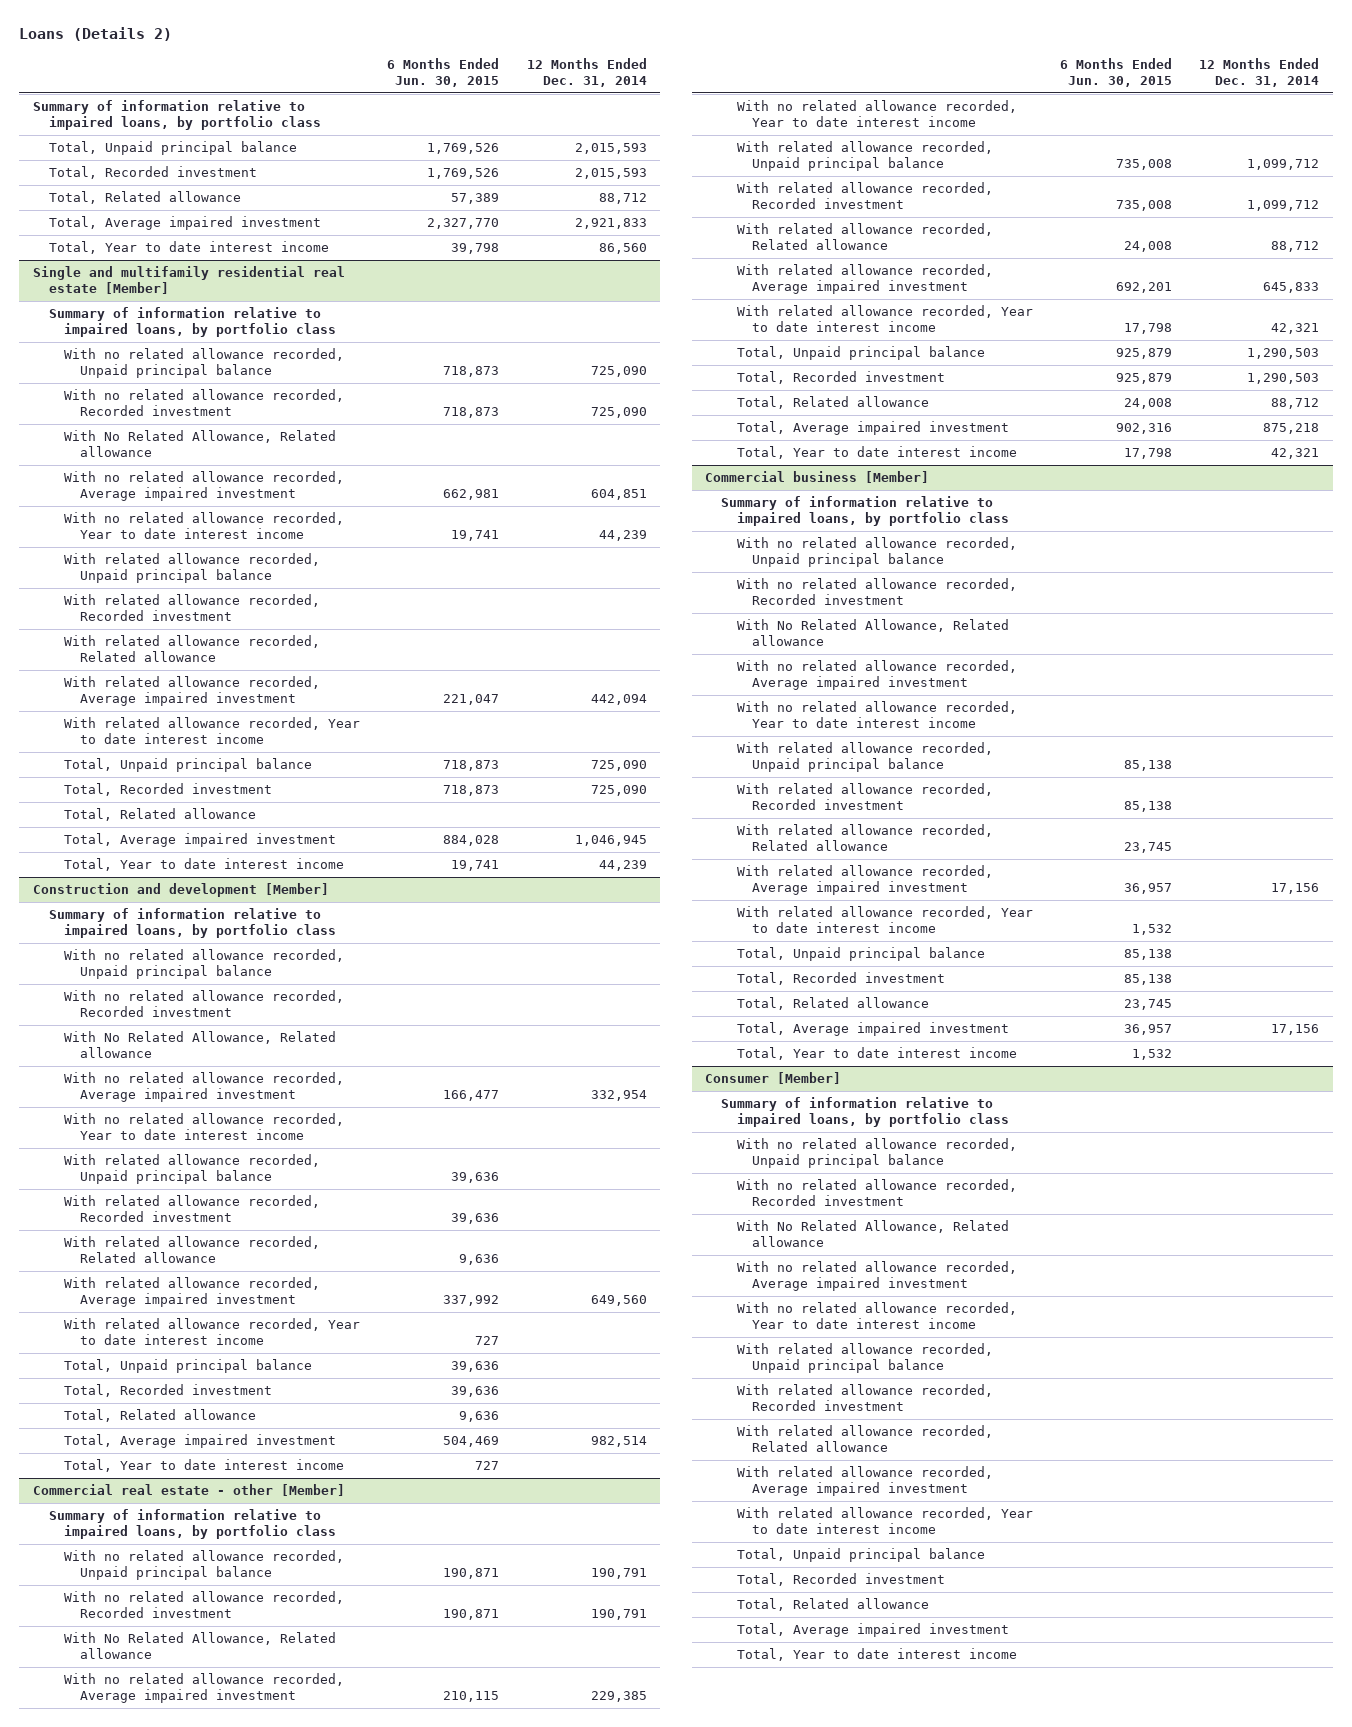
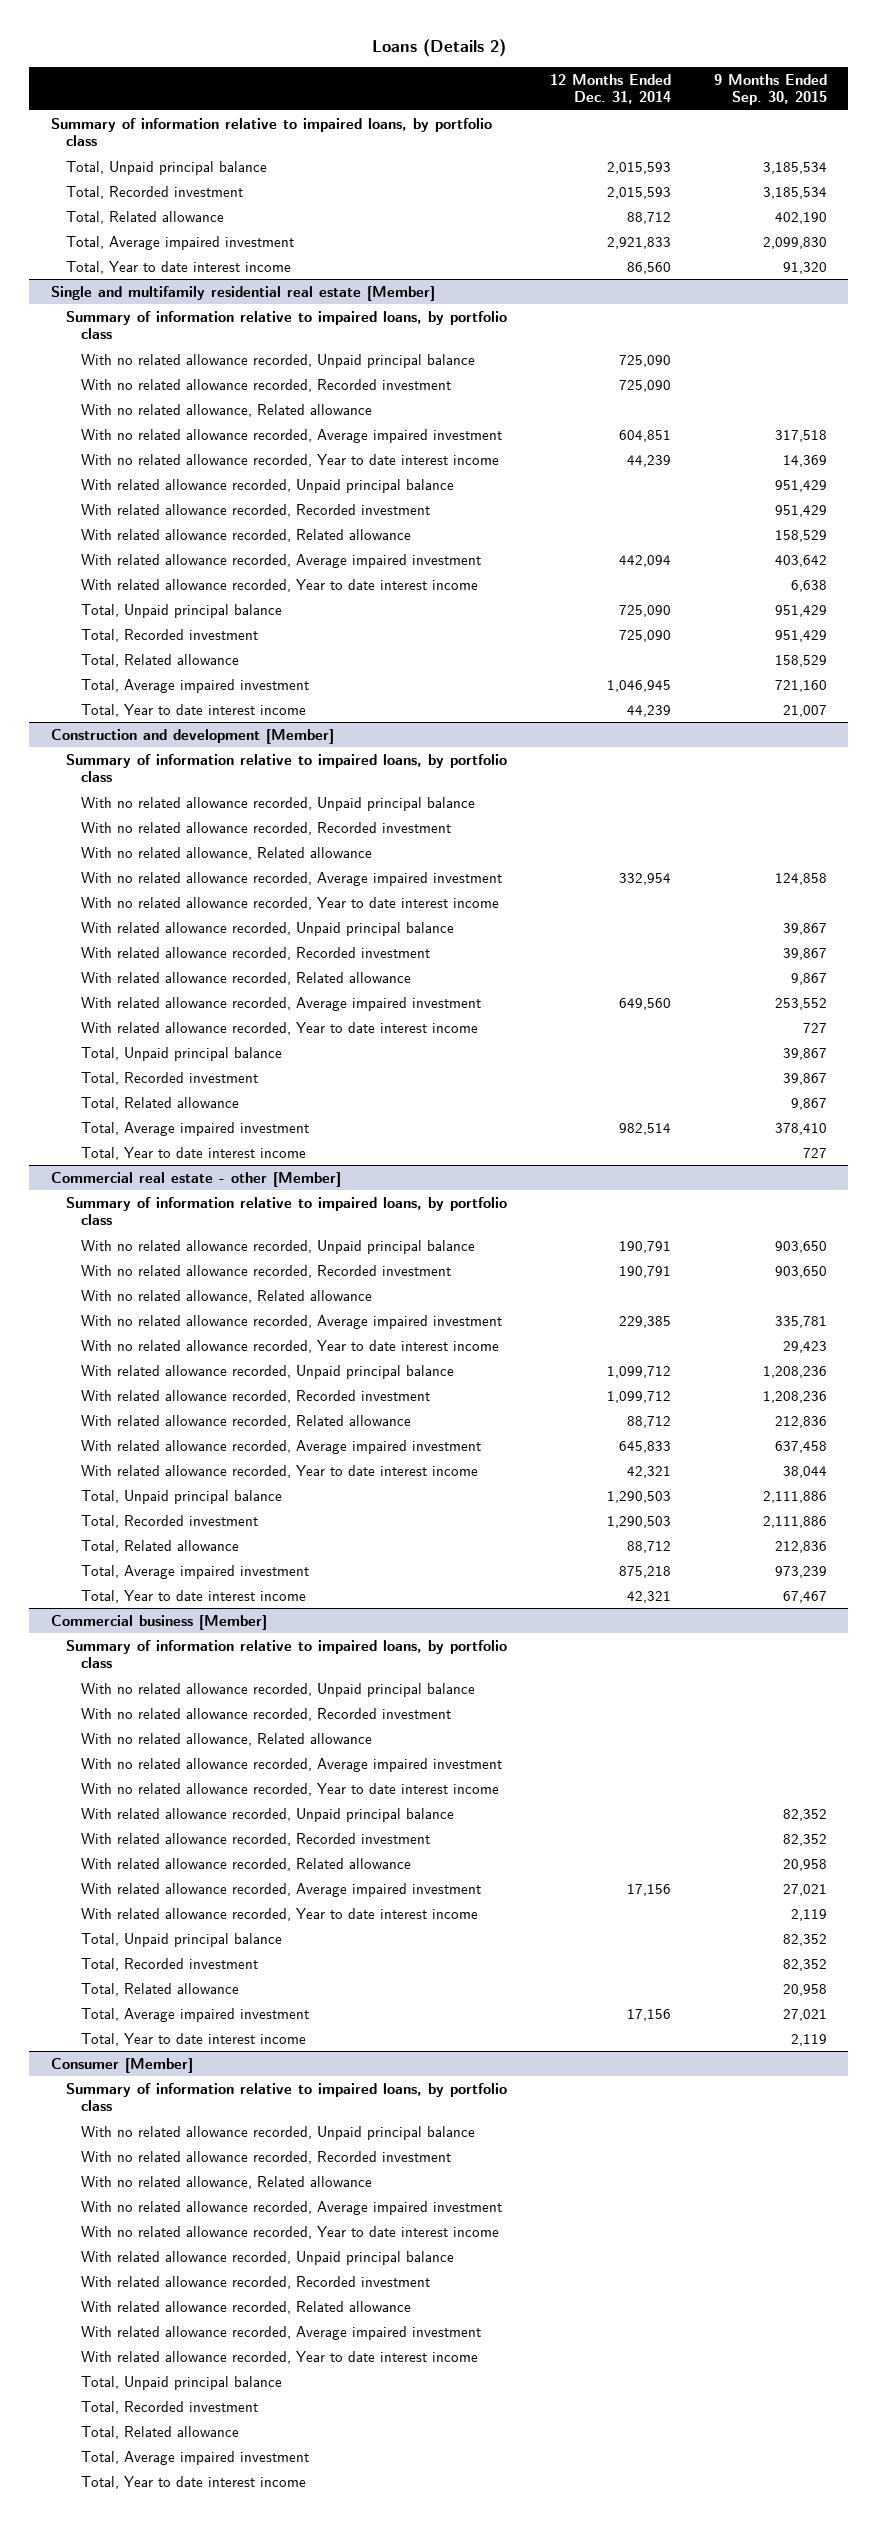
[387,57,500,87] 6 Months Ended Jun. 30, 2015 -> none
none -> [713,73,827,106] 9 Months Ended Sep. 30, 2015
[64,430,337,458] With No Related Allowance, Related allowance -> [81,403,373,417] With no related allowance, Related allowance
[64,1031,337,1059] With No Related Allowance, Related allowance -> [81,846,373,860] With no related allowance, Related allowance
[64,1632,337,1660] With No Related Allowance, Related allowance -> [81,1289,373,1303] With no related allowance, Related allowance
[736,619,1009,647] With No Related Allowance, Related allowance -> [81,1732,373,1746] With no related allowance, Related allowance
[736,1220,1009,1248] With No Related Allowance, Related allowance -> [81,2175,373,2189] With no related allowance, Related allowance

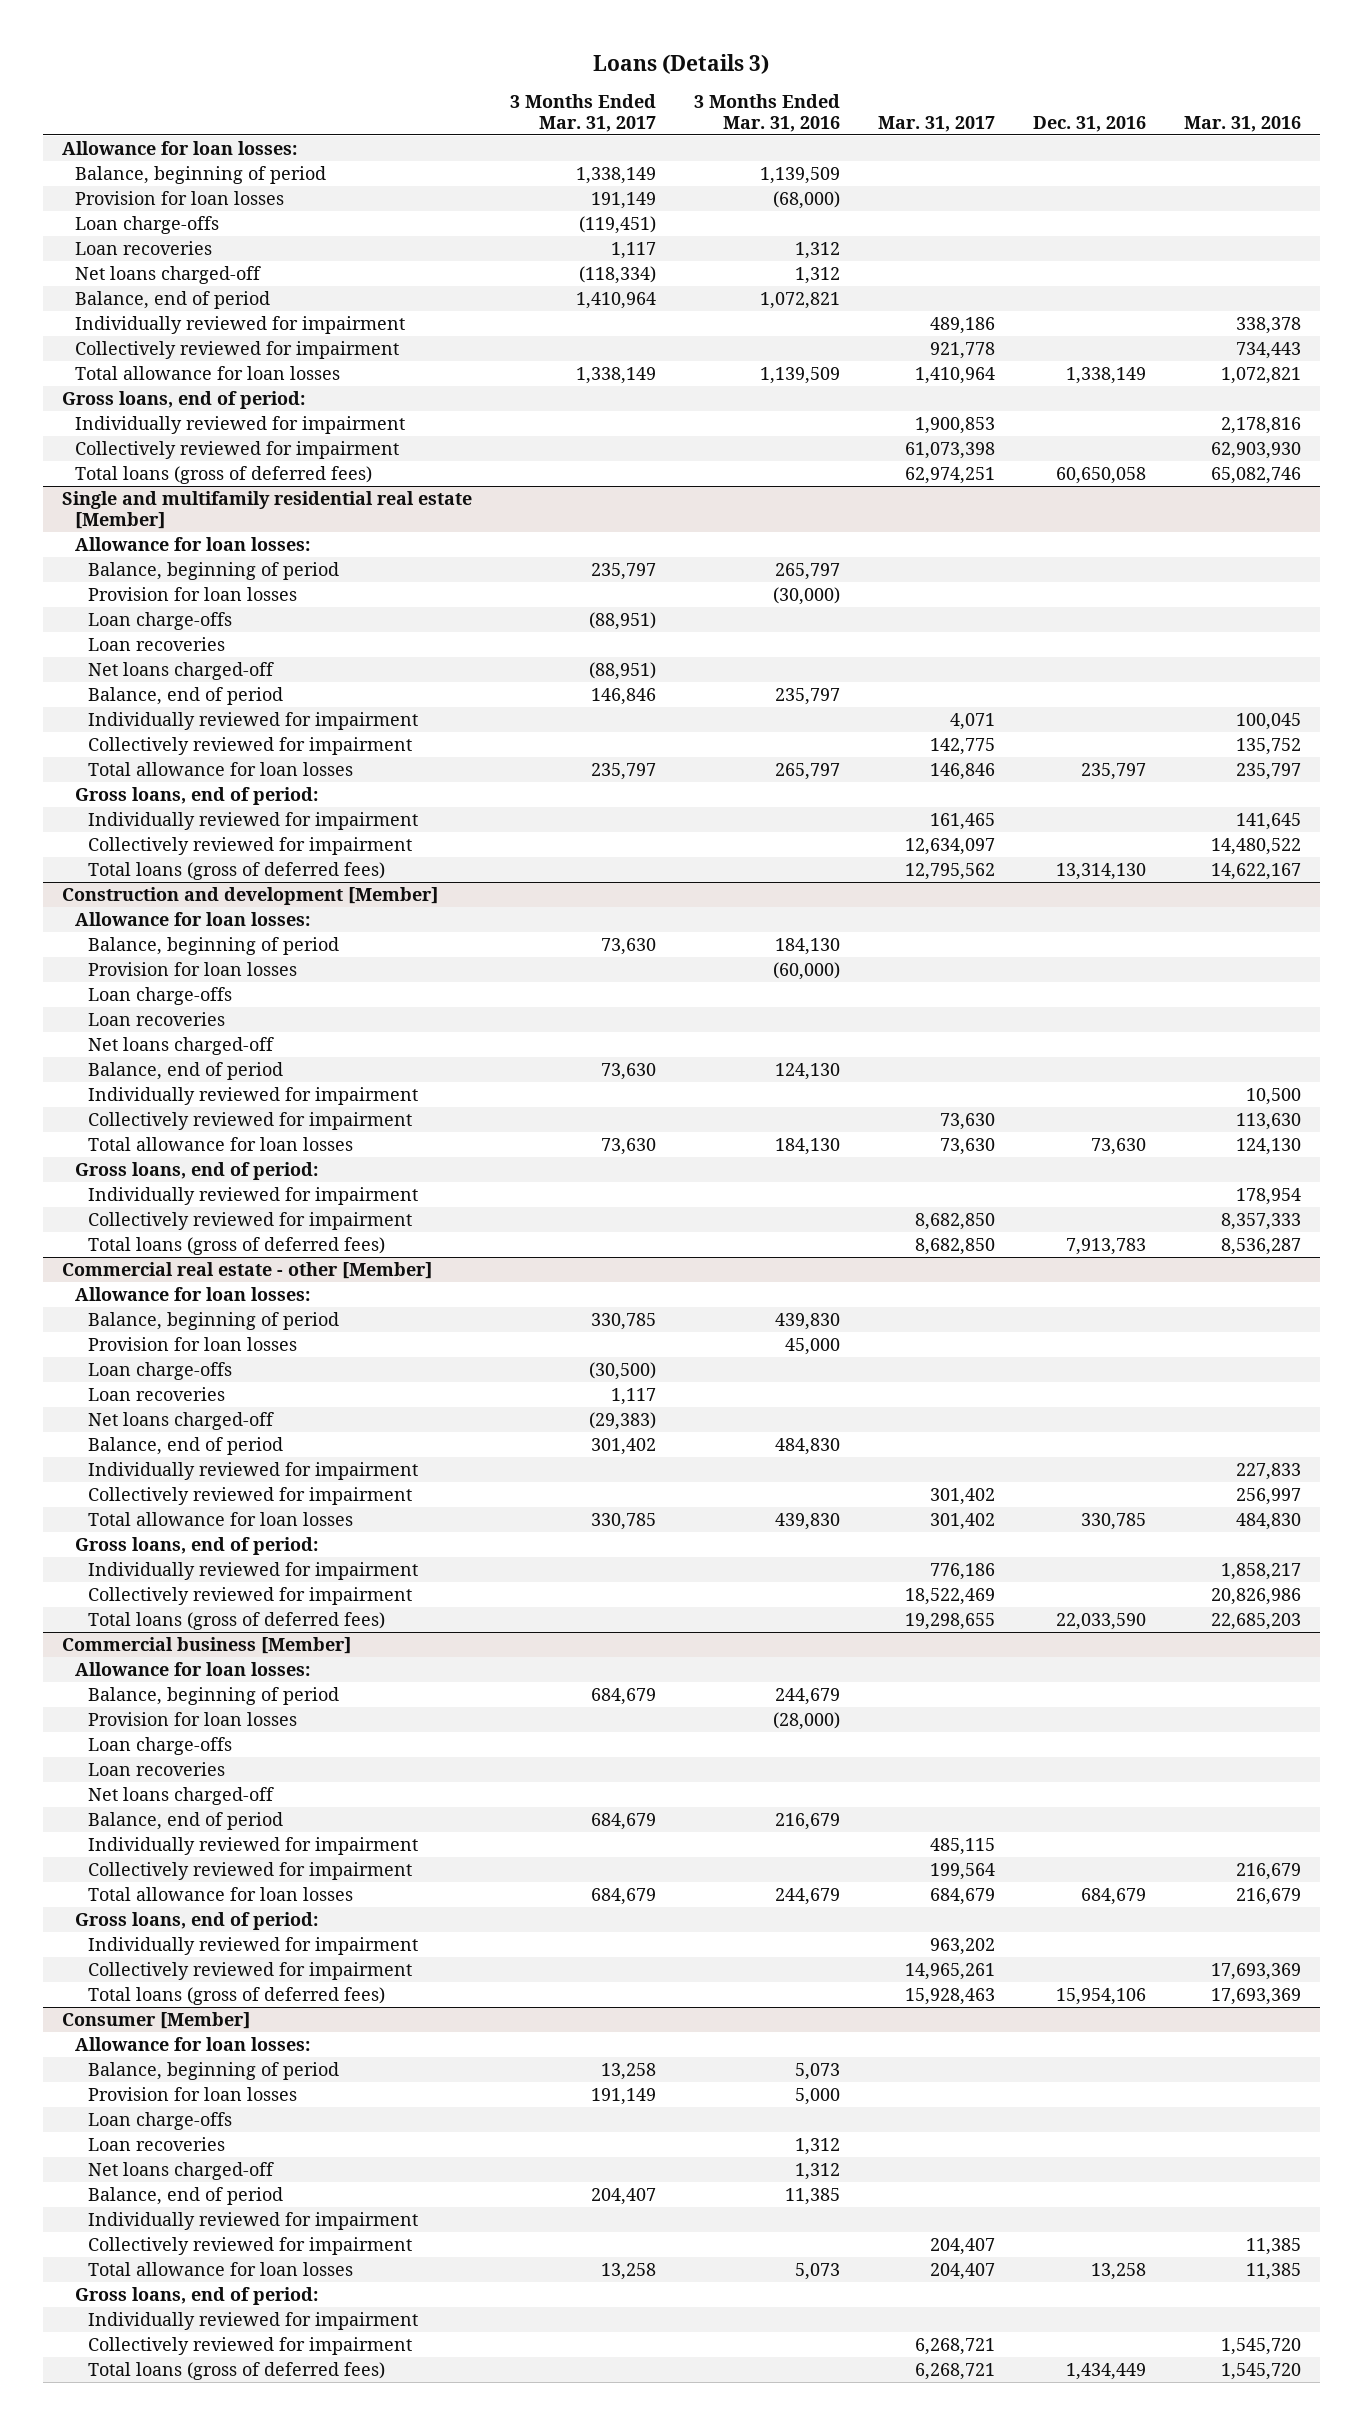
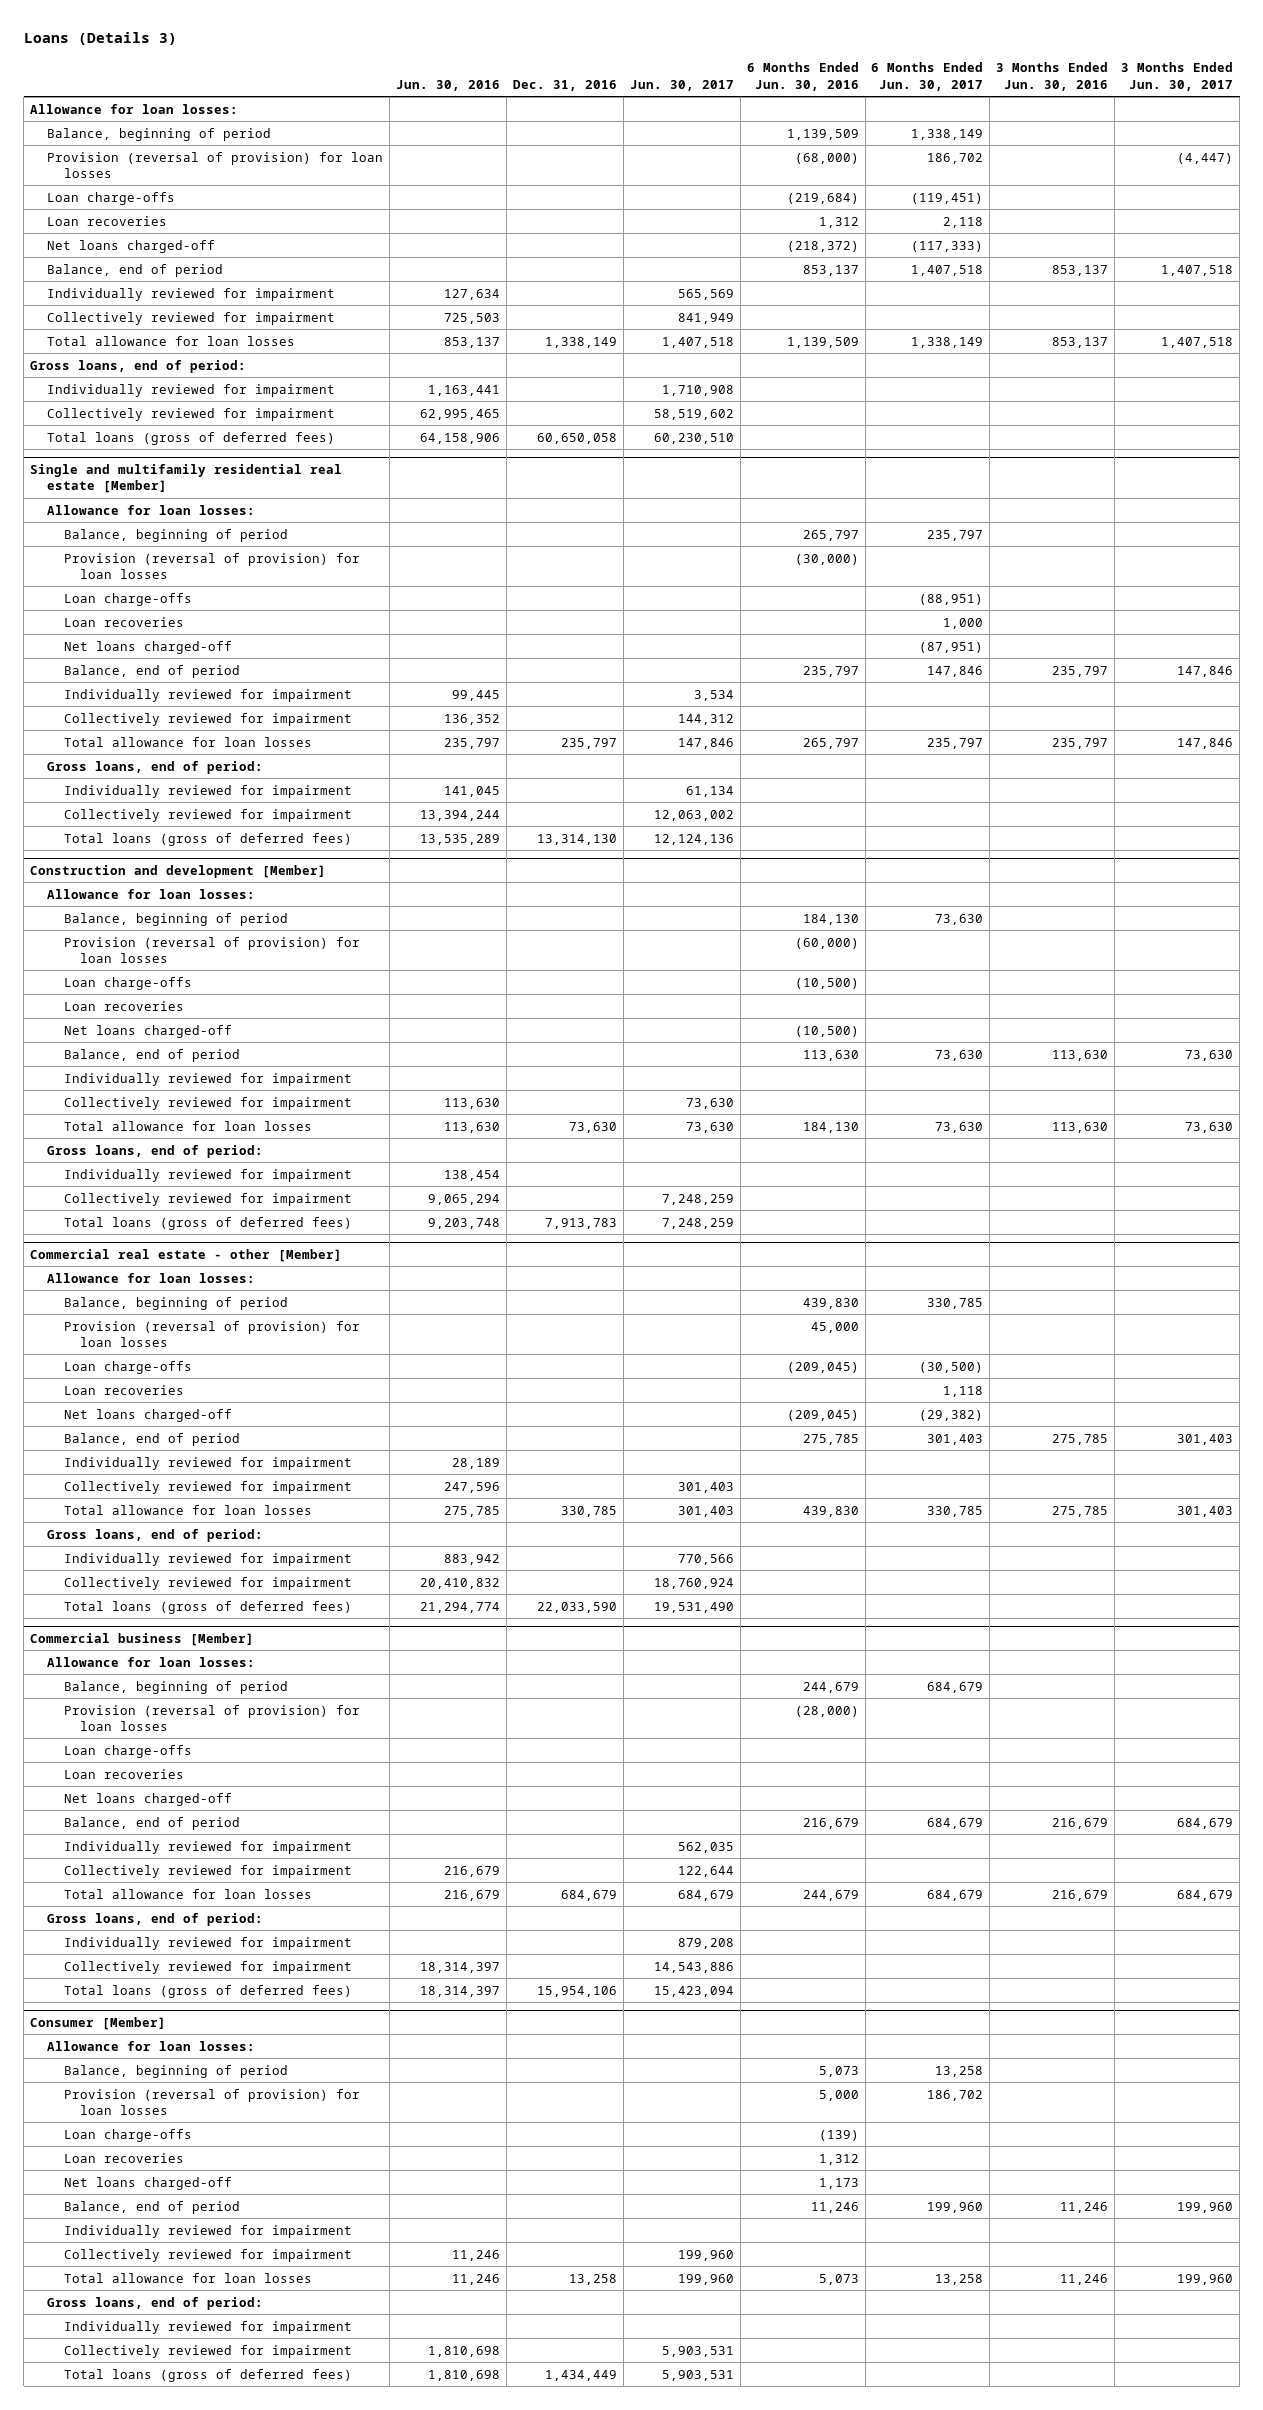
[509,93,656,132] 3 Months Ended Mar. 31, 2017 -> none
[693,93,840,132] 3 Months Ended Mar. 31, 2016 -> none
[877,115,995,132] Mar. 31, 2017 -> none
[1183,115,1301,132] Mar. 31, 2016 -> none
none -> [395,79,500,91] Jun. 30, 2016
none -> [629,79,734,91] Jun. 30, 2017
none -> [746,62,859,91] 6 Months Ended Jun. 30, 2016
none -> [871,62,984,91] 6 Months Ended Jun. 30, 2017
none -> [996,62,1109,91] 3 Months Ended Jun. 30, 2016
none -> [1121,62,1234,91] 3 Months Ended Jun. 30, 2017
[74,191,284,206] Provision for loan losses -> [46,151,383,178] Provision (reversal of provision) for loan losses
[87,587,297,602] Provision for loan losses -> [63,552,360,579] Provision (reversal of provision) for loan losses
[87,962,297,977] Provision for loan losses -> [63,936,360,963] Provision (reversal of provision) for loan losses
[87,1337,297,1352] Provision for loan losses -> [63,1320,360,1347] Provision (reversal of provision) for loan losses
[87,1712,297,1727] Provision for loan losses -> [63,1704,360,1731] Provision (reversal of provision) for loan losses
[87,2087,297,2102] Provision for loan losses -> [63,2088,360,2115] Provision (reversal of provision) for loan losses

